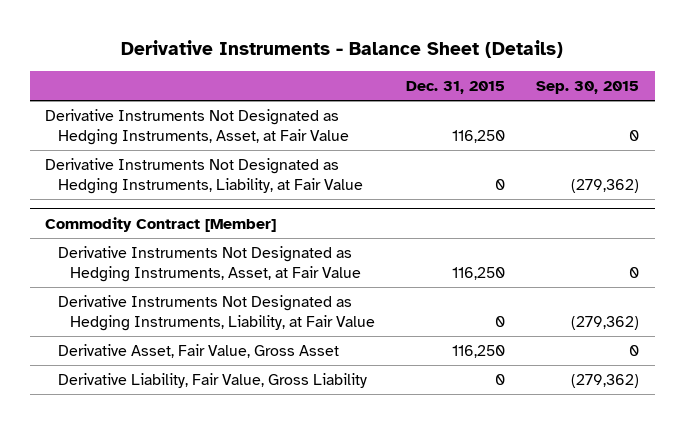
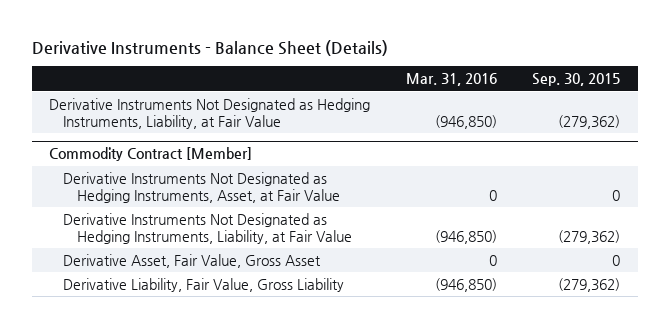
[406,80,506,94] Dec. 31, 2015 -> none
none -> [405,73,497,87] Mar. 31, 2016
[45,109,349,145] Derivative Instruments Not Designated as Hedging Instruments, Asset, at Fair Value -> none

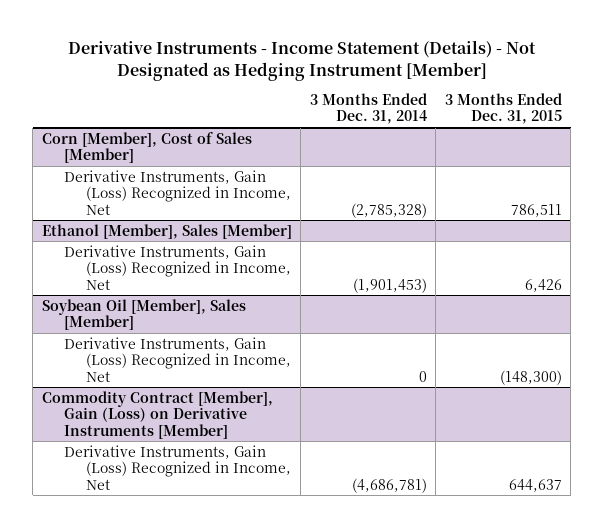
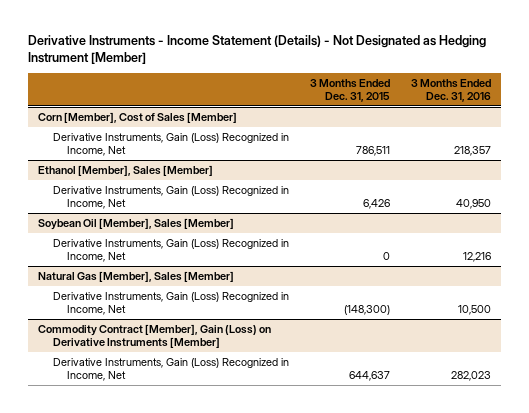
[309,93,427,125] 3 Months Ended Dec. 31, 2014 -> none
none -> [410,78,491,102] 3 Months Ended Dec. 31, 2016
none -> [52,238,289,262] Derivative Instruments, Gain (Loss) Recognized in Income, Net
none -> [38,270,235,282] Natural Gas [Member], Sales [Member]

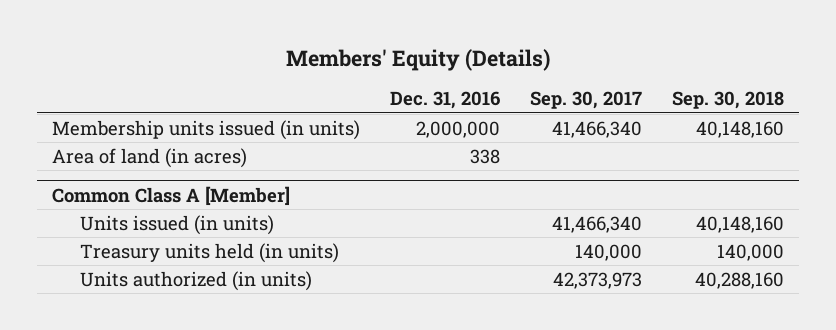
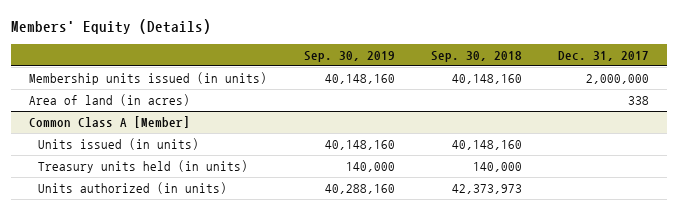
[390,91,501,110] Dec. 31, 2016 -> none
[530,91,643,110] Sep. 30, 2017 -> none
none -> [303,50,395,62] Sep. 30, 2019
none -> [558,50,650,61] Dec. 31, 2017
[695,271,785,289] 40,288,160 -> [451,183,522,194] 42,373,973

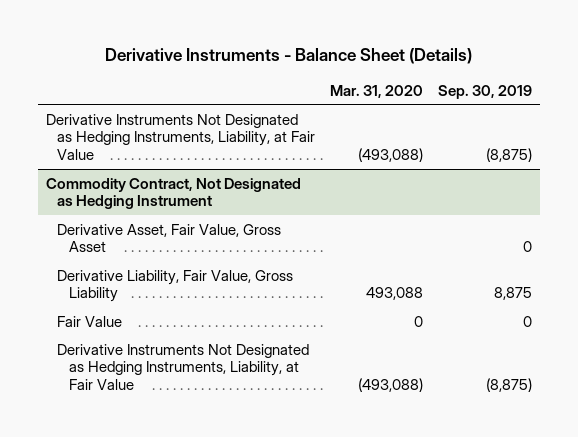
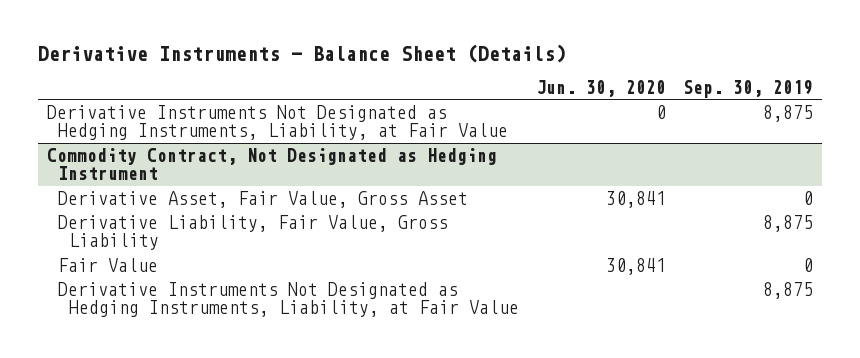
[330,84,424,98] Mar. 31, 2020 -> none
none -> [536,79,667,97] Jun. 30, 2020
[486,148,533,163] (8,875) -> [763,104,814,122] 8,875
[486,378,533,393] (8,875) -> [763,281,814,299] 8,875

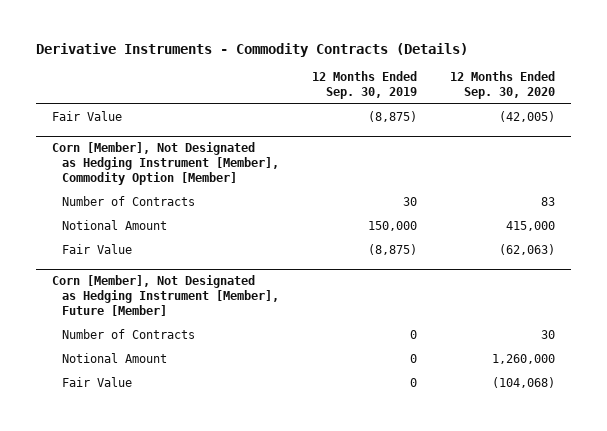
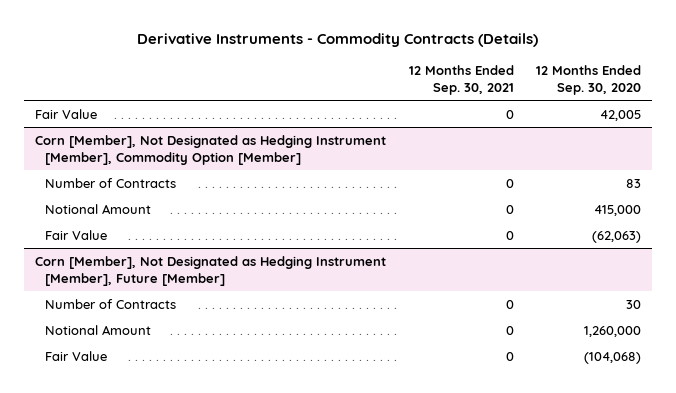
[311,71,417,100] 12 Months Ended Sep. 30, 2019 -> none
none -> [408,64,514,95] 12 Months Ended Sep. 30, 2021
[498,111,555,123] (42,005) -> [600,109,642,121] 42,005

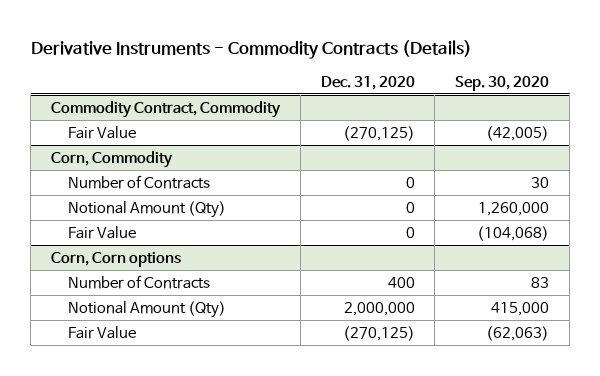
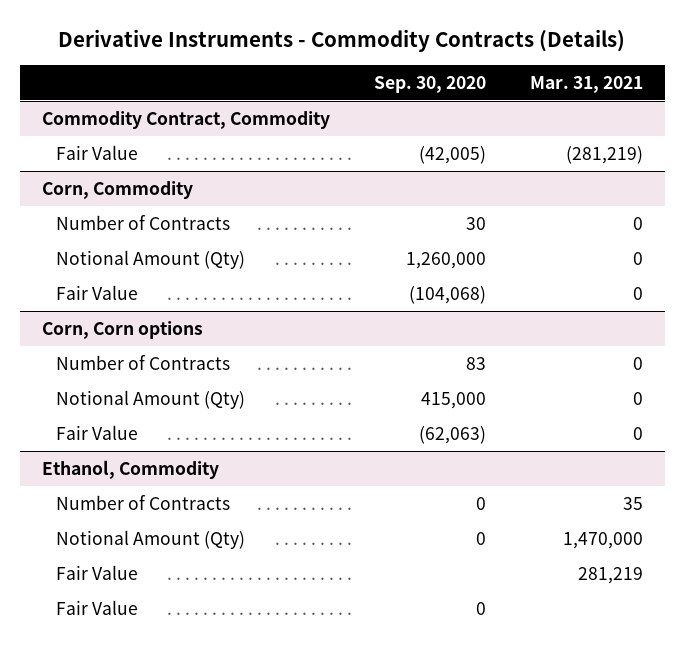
[320,75,415,90] Dec. 31, 2020 -> none
none -> [529,75,643,93] Mar. 31, 2021
none -> [41,459,219,479] Ethanol, Commodity
none -> [55,494,230,510] Number of Contracts
none -> [55,529,245,549] Notional Amount (Qty)
none -> [55,564,138,580] Fair Value
none -> [55,599,138,615] Fair Value

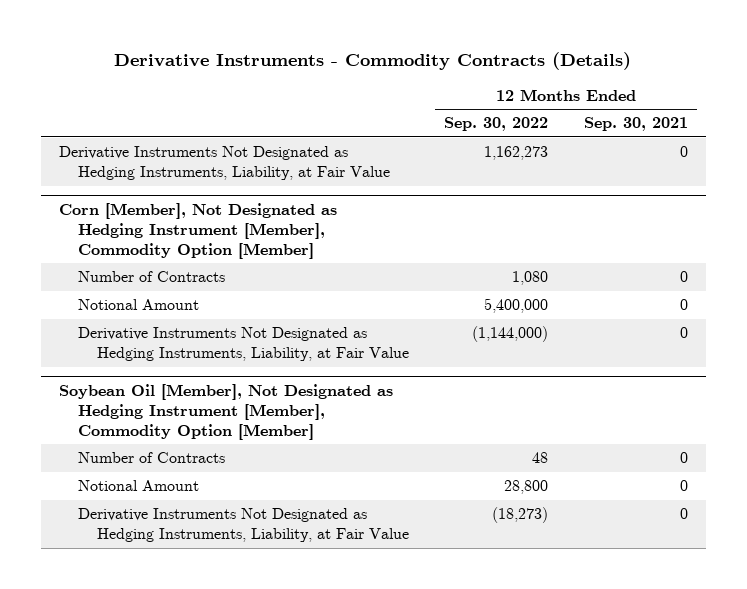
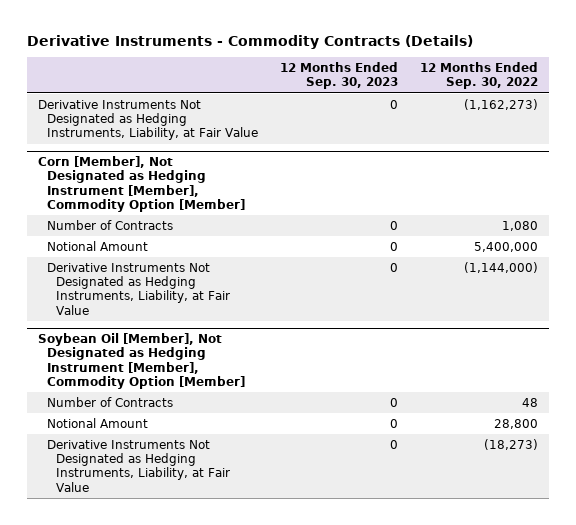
[583,117,688,132] Sep. 30, 2021 -> none
none -> [280,62,399,90] 12 Months Ended Sep. 30, 2023
[484,146,549,161] 1,162,273 -> [464,98,539,110] (1,162,273)

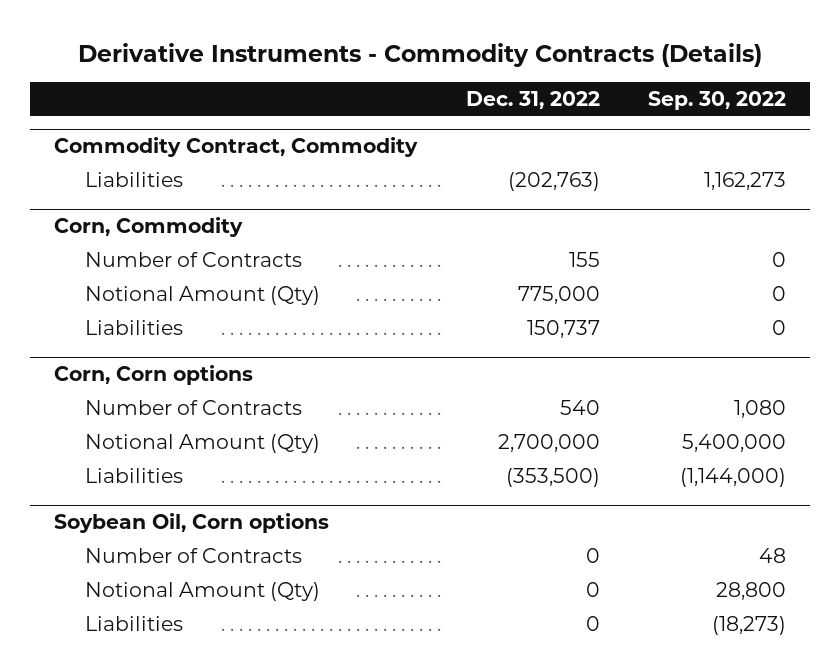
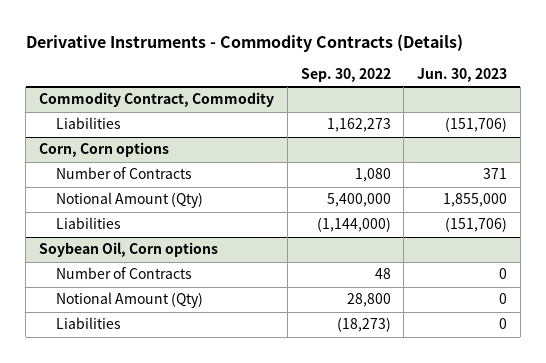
[465,90,600,109] Dec. 31, 2022 -> none
none -> [417,68,508,83] Jun. 30, 2023
[54,217,244,238] Corn, Commodity -> none
[85,251,303,267] Number of Contracts -> none
[85,285,321,305] Notional Amount (Qty) -> none
[85,319,184,335] Liabilities -> none

